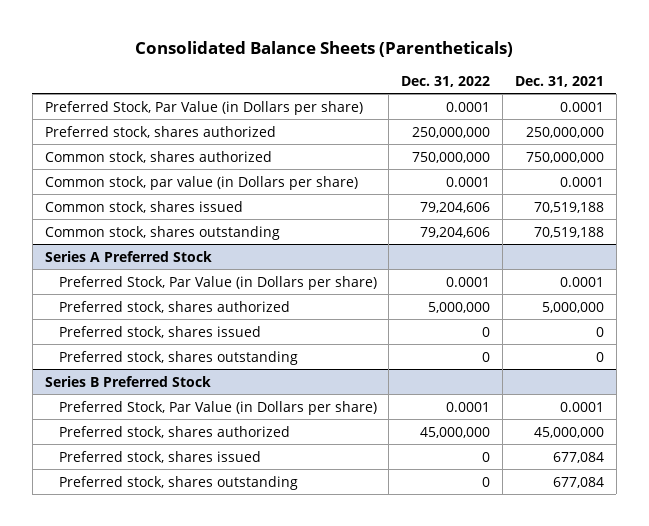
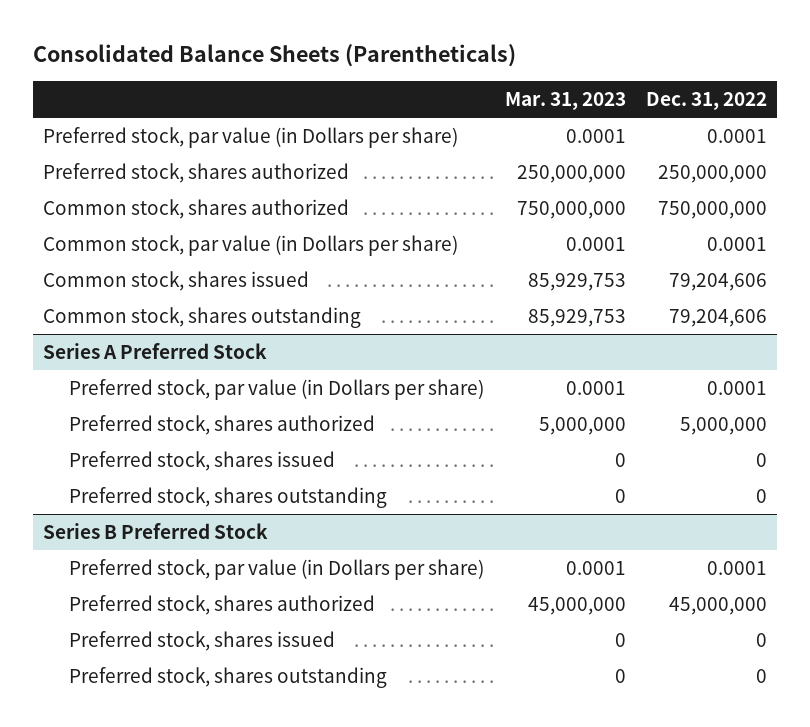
[515,75,605,87] Dec. 31, 2021 -> none
none -> [504,91,626,110] Mar. 31, 2023
[44,100,363,115] Preferred Stock, Par Value (in Dollars per share) -> [42,127,458,149] Preferred stock, par value (in Dollars per share)
[58,275,377,290] Preferred Stock, Par Value (in Dollars per share) -> [69,379,485,401] Preferred stock, par value (in Dollars per share)
[58,400,377,415] Preferred Stock, Par Value (in Dollars per share) -> [69,559,485,581] Preferred stock, par value (in Dollars per share)

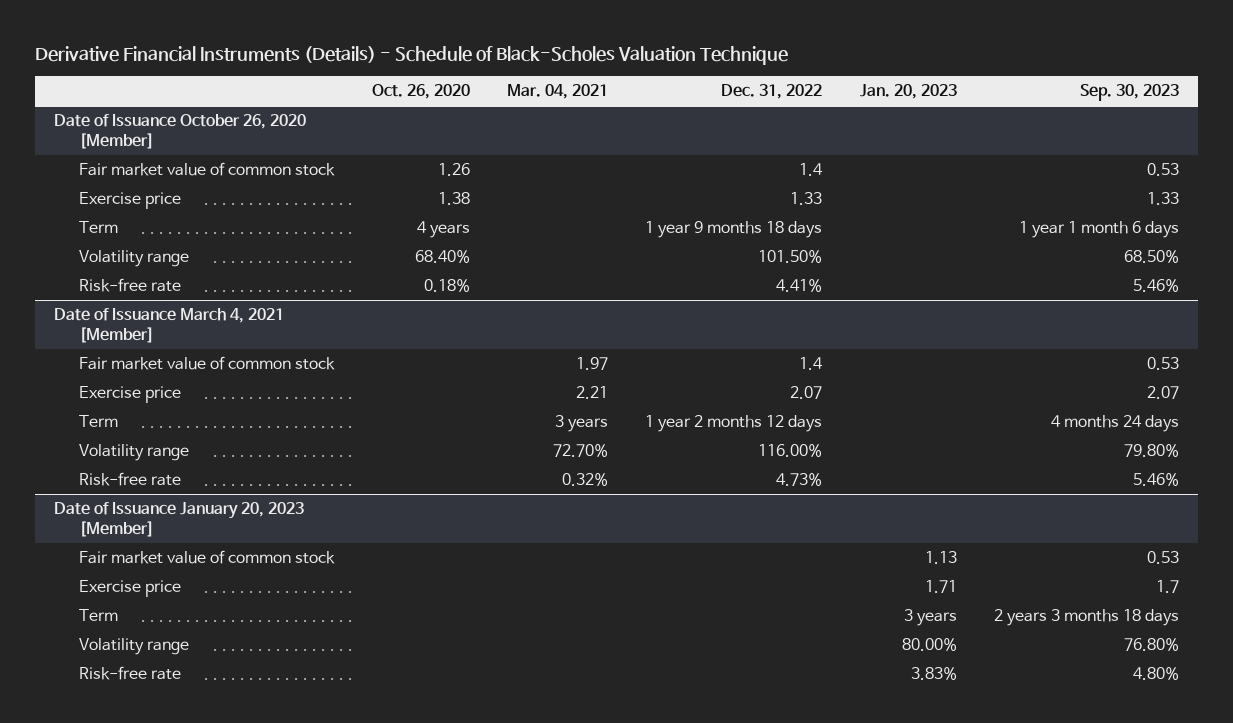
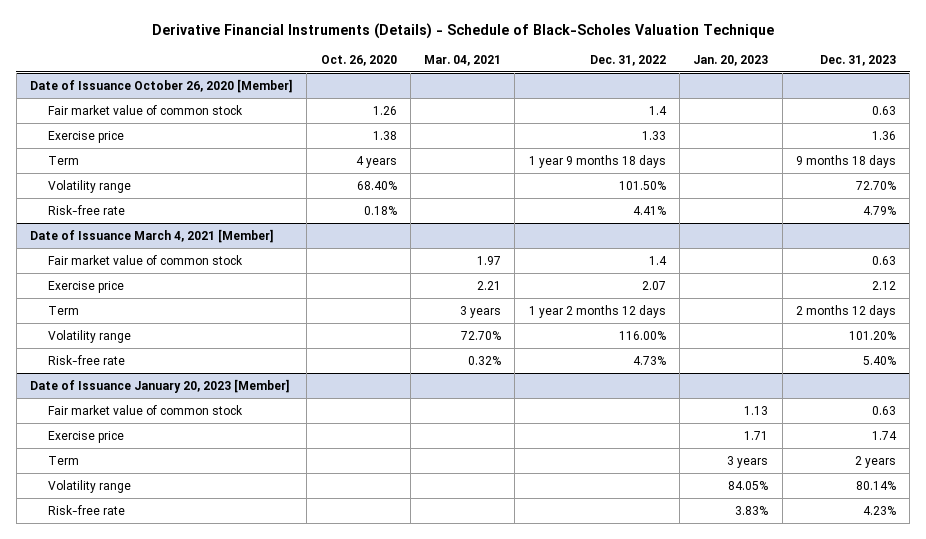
[1079,84,1179,102] Sep. 30, 2023 -> none
none -> [819,54,896,66] Dec. 31, 2023
[901,638,957,652] 80.00% -> [728,480,769,490] 84.05%

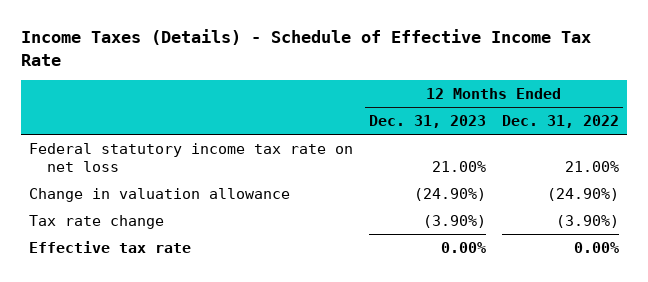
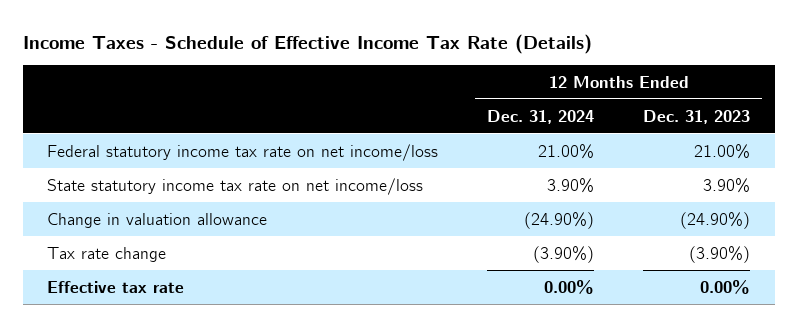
[20,29,591,66] Income Taxes (Details) - Schedule of Effective Income Tax Rate -> [22,33,592,54] Income Taxes - Schedule of Effective Income Tax Rate (Details)
[501,114,619,128] Dec. 31, 2022 -> none
none -> [487,109,595,124] Dec. 31, 2024
[28,142,353,173] Federal statutory income tax rate on net loss -> [47,143,439,161] Federal statutory income tax rate on net income/loss
none -> [47,177,424,195] State statutory income tax rate on net income/loss

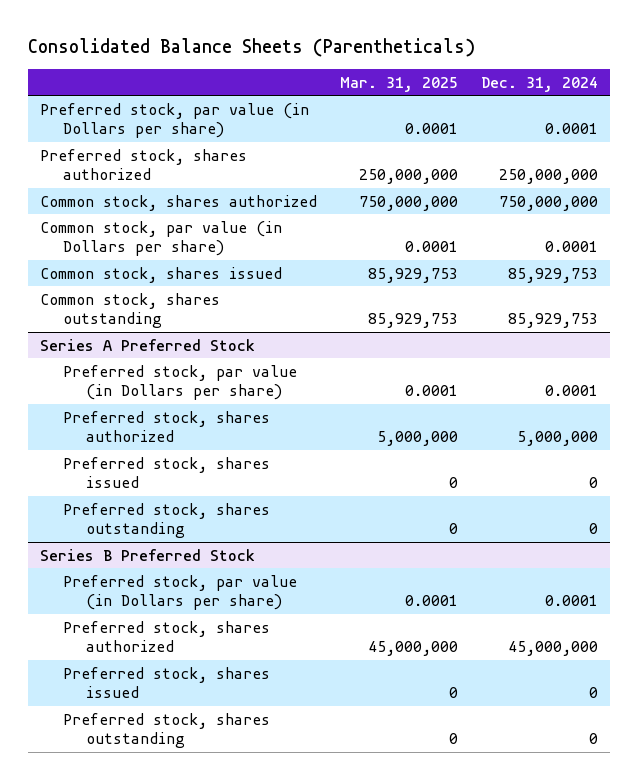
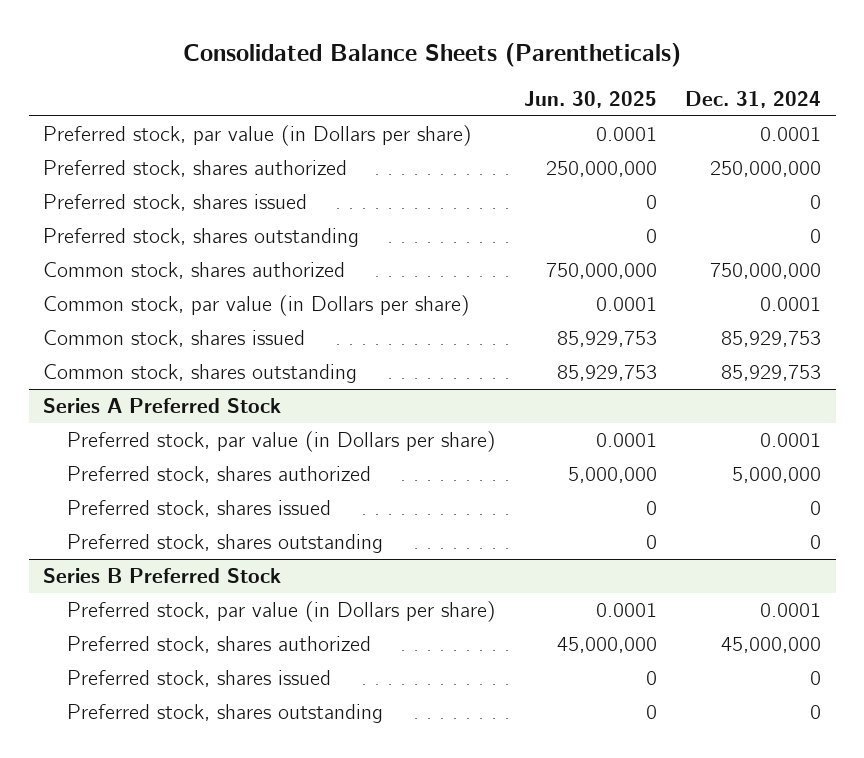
[340,76,459,92] Mar. 31, 2025 -> none
none -> [524,91,658,109] Jun. 30, 2025
none -> [43,194,308,212] Preferred stock, shares issued
none -> [43,228,360,248] Preferred stock, shares outstanding

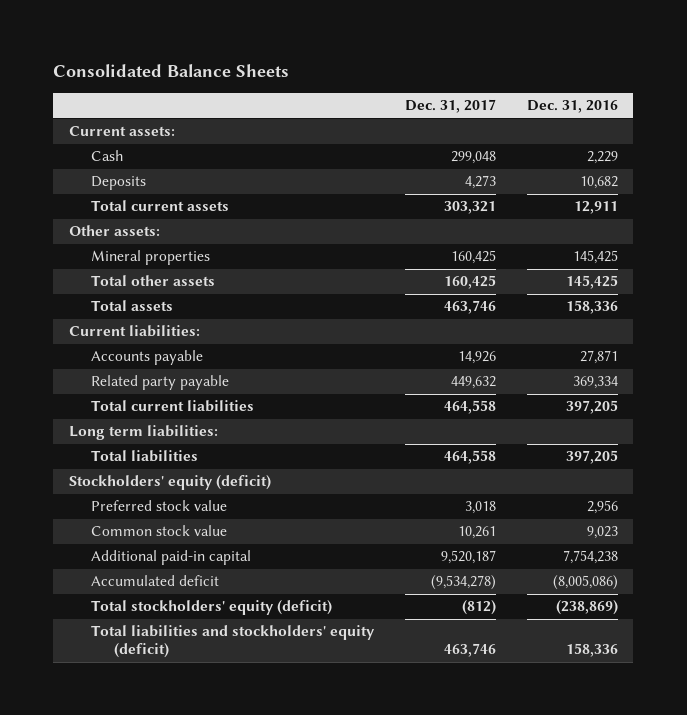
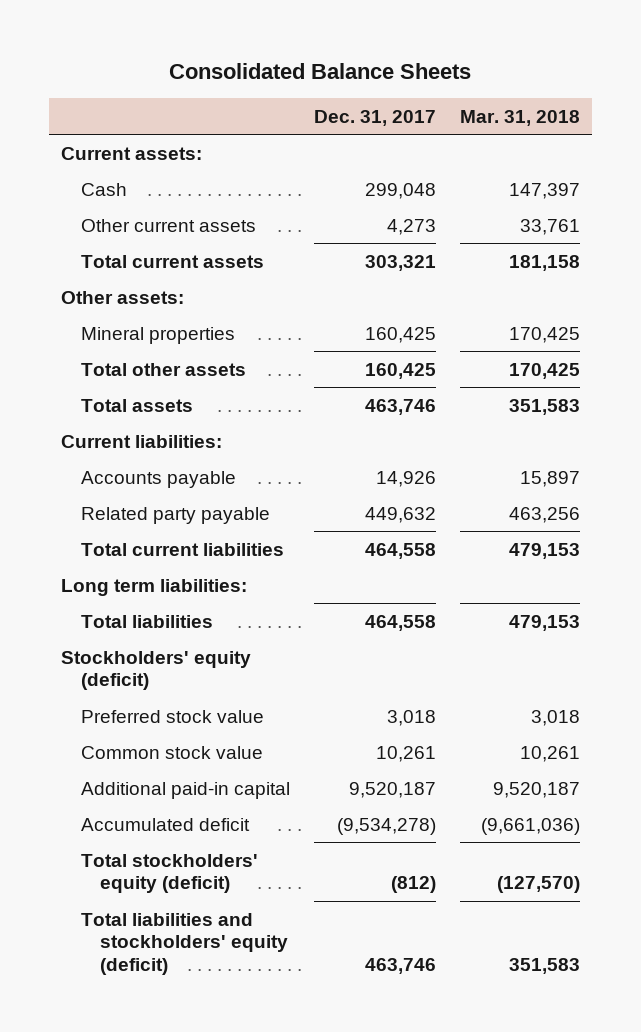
[527,100,619,114] Dec. 31, 2016 -> none
none -> [459,109,580,126] Mar. 31, 2018
[91,176,147,191] Deposits -> [80,218,256,232] Other current assets

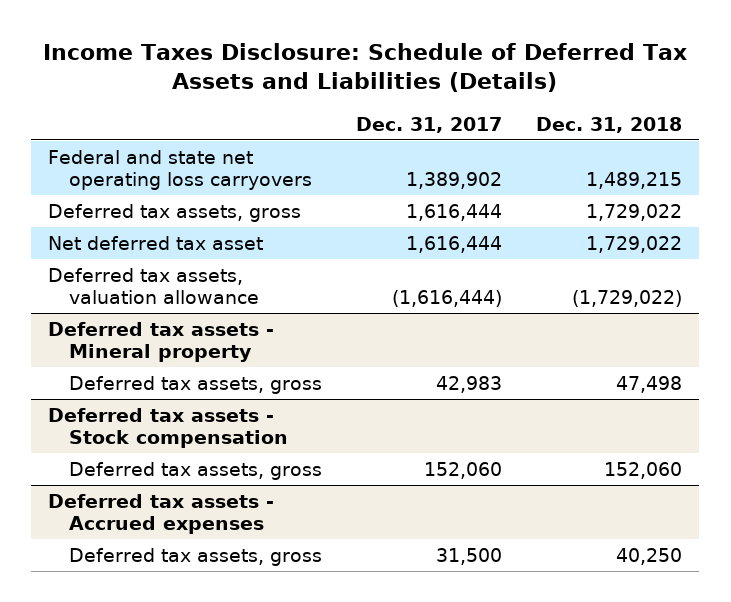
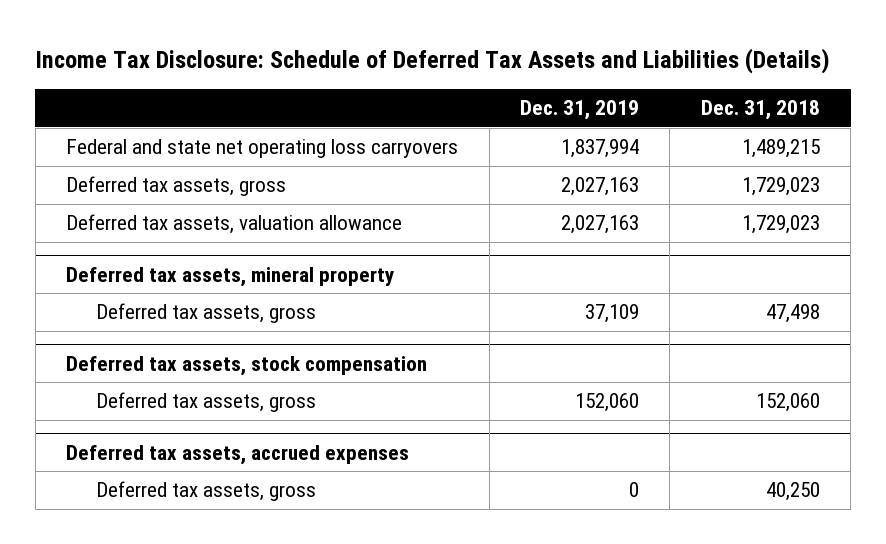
[43,43,688,93] Income Taxes Disclosure: Schedule of Deferred Tax Assets and Liabilities (Details) -> [35,47,831,74] Income Tax Disclosure: Schedule of Deferred Tax Assets and Liabilities (Details)
[356,116,503,133] Dec. 31, 2017 -> none
none -> [520,100,640,121] Dec. 31, 2019
[48,235,264,250] Net deferred tax asset -> none
[586,203,683,221] 1,729,022 -> [741,177,820,197] 1,729,023
[572,289,683,307] (1,729,022) -> [741,215,820,235] 1,729,023
[48,321,275,362] Deferred tax assets - Mineral property -> [66,266,395,287] Deferred tax assets, mineral property
[48,407,289,448] Deferred tax assets - Stock compensation -> [66,355,428,376] Deferred tax assets, stock compensation
[48,493,275,534] Deferred tax assets - Accrued expenses -> [66,444,410,465] Deferred tax assets, accrued expenses

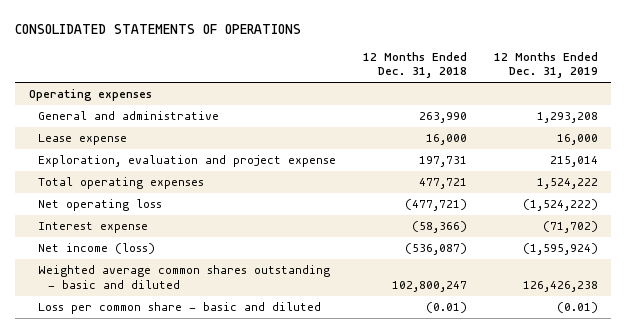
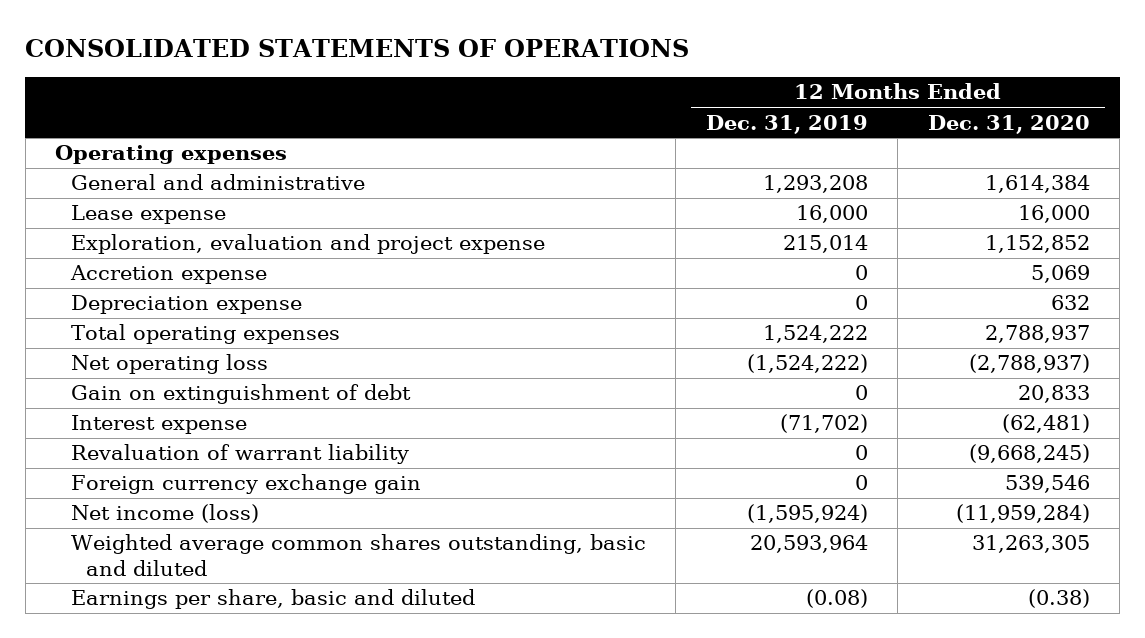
[363,51,468,79] 12 Months Ended Dec. 31, 2018 -> none
none -> [927,114,1090,134] Dec. 31, 2020
none -> [69,265,267,285] Accretion expense
none -> [70,295,302,315] Depreciation expense
none -> [70,384,411,405] Gain on extinguishment of debt
none -> [70,444,409,465] Revaluation of warrant liability
none -> [70,474,421,495] Foreign currency exchange gain
[38,265,331,289] Weighted average common shares outstanding - basic and diluted -> [70,534,646,576] Weighted average common shares outstanding, basic and diluted
[522,280,598,292] 126,426,238 -> [749,535,868,554] 20,593,964
[38,302,322,315] Loss per common share - basic and diluted -> [70,589,475,610] Earnings per share, basic and diluted
[556,302,598,314] (0.01) -> [805,589,868,609] (0.08)

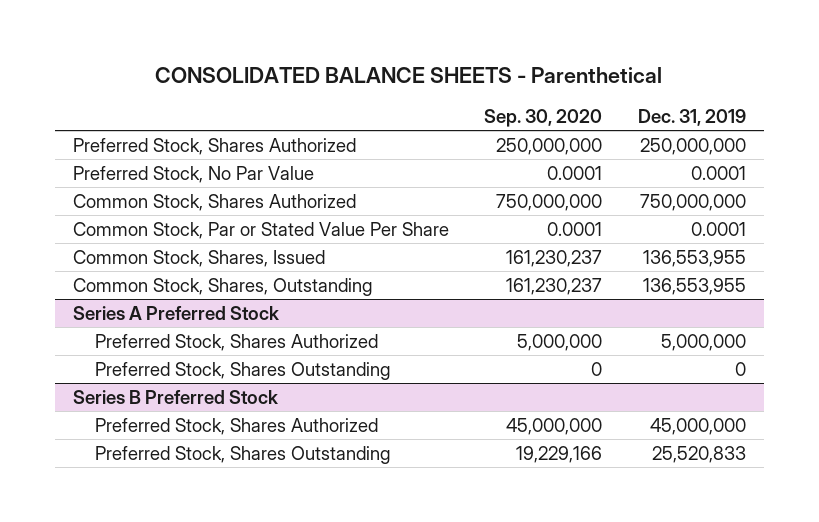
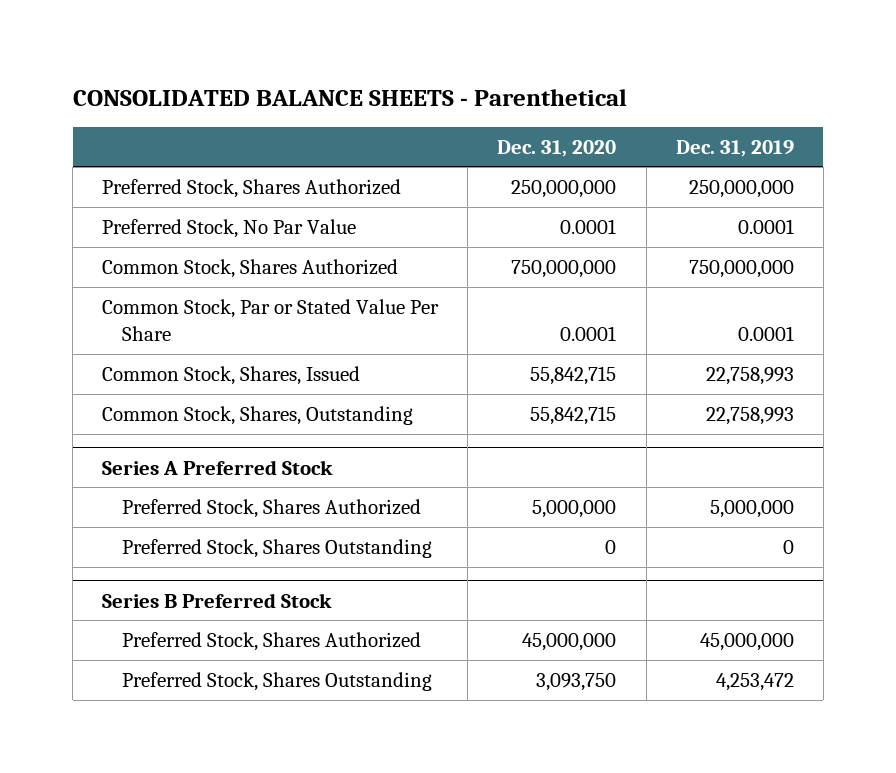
[484,108,603,127] Sep. 30, 2020 -> none
none -> [497,139,617,157] Dec. 31, 2020
[643,249,747,267] 136,553,955 -> [705,366,794,385] 22,758,993
[643,277,747,295] 136,553,955 -> [705,406,794,425] 22,758,993
[652,445,747,463] 25,520,833 -> [715,672,794,691] 4,253,472

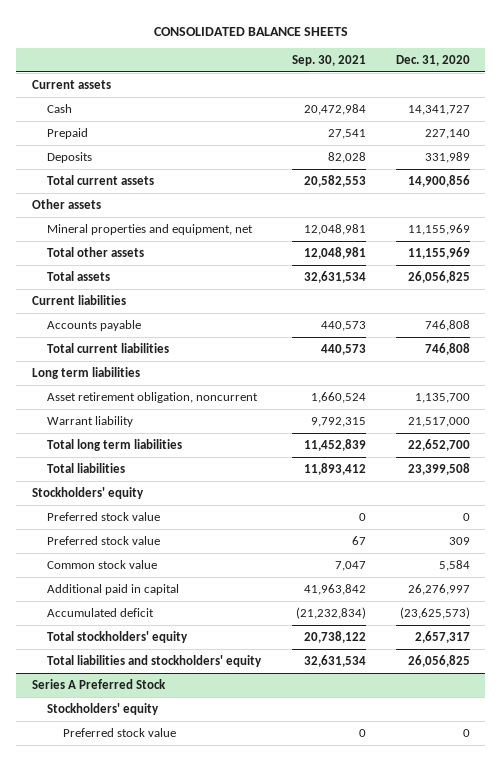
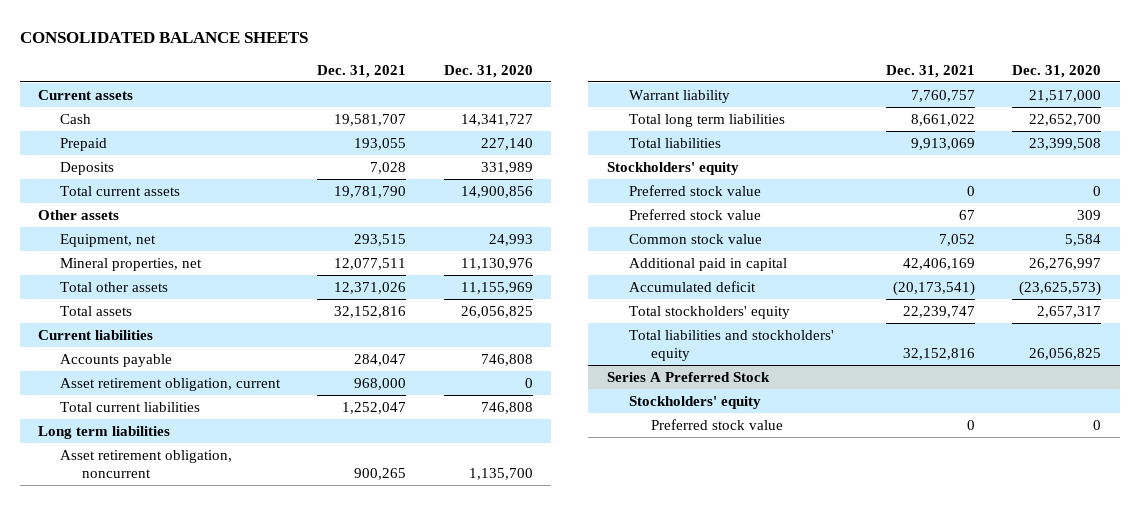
[291,54,366,66] Sep. 30, 2021 -> none
none -> [317,64,407,78] Dec. 31, 2021
none -> [60,234,157,248] Equipment, net
[47,224,254,236] Mineral properties and equipment, net -> [60,258,203,272] Mineral properties, net
[408,224,471,236] 11,155,969 -> [460,258,533,271] 11,130,976
none -> [60,378,282,392] Asset retirement obligation, current

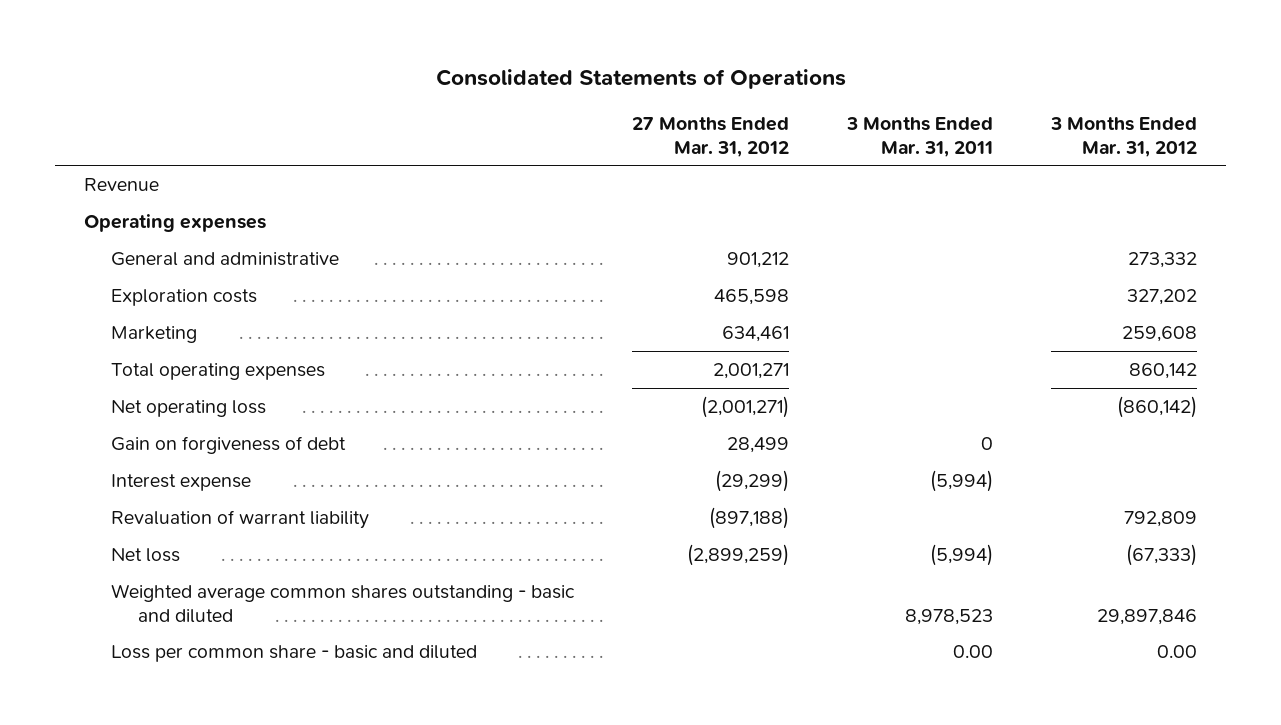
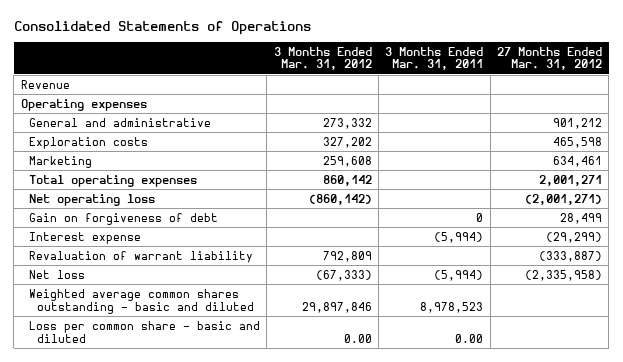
[709,506,790,529] (897,188) -> [538,250,602,262] (333,887)
[687,543,790,566] (2,899,259) -> [524,269,602,281] (2,335,958)

